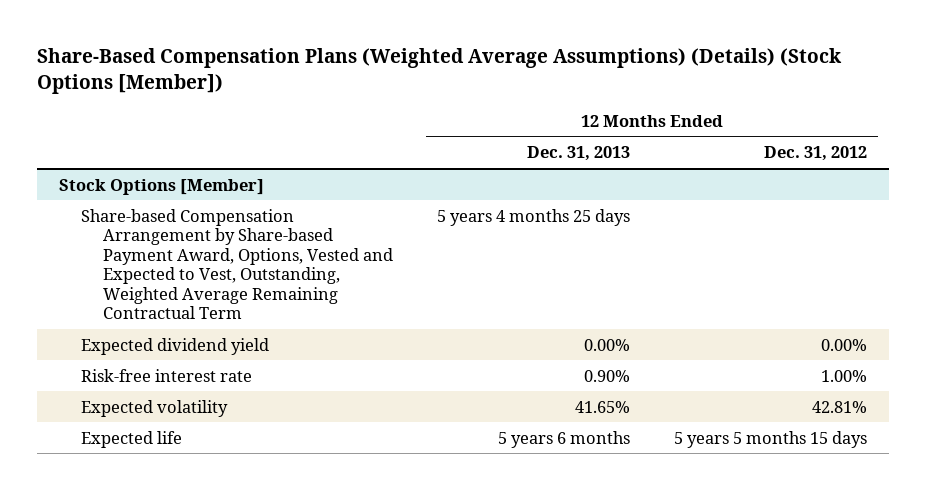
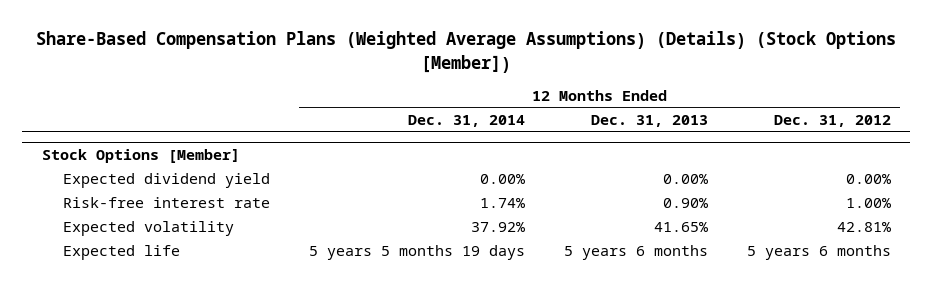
none -> [407,114,525,127] Dec. 31, 2014
[80,208,393,320] Share-based Compensation Arrangement by Share-based Payment Award, Options, Vested and Expected to Vest, Outstanding, Weighted Average Remaining Contractual Term -> none
[674,430,868,448] 5 years 5 months 15 days -> [746,245,891,261] 5 years 6 months

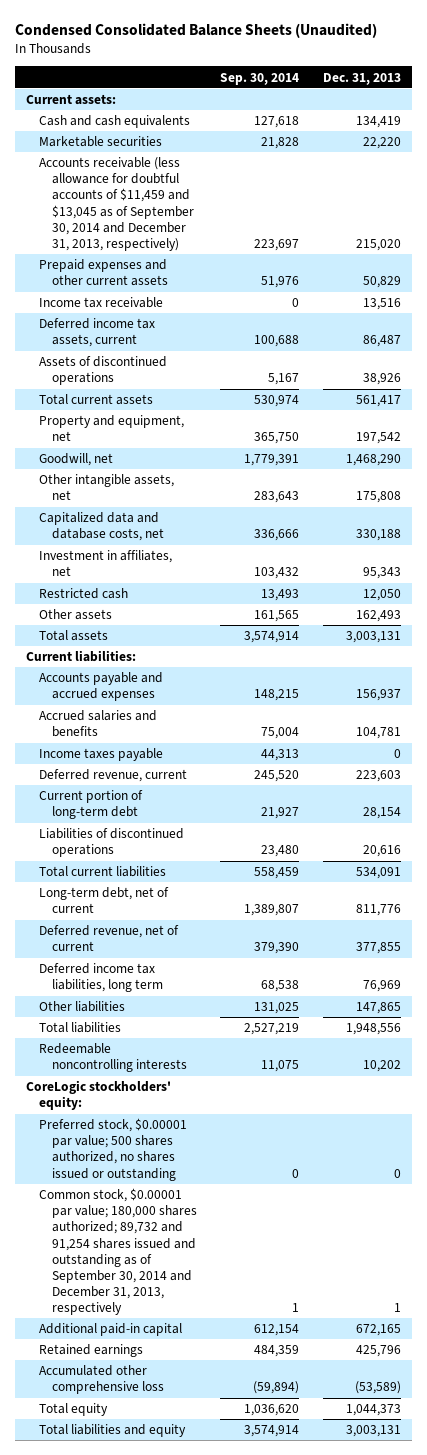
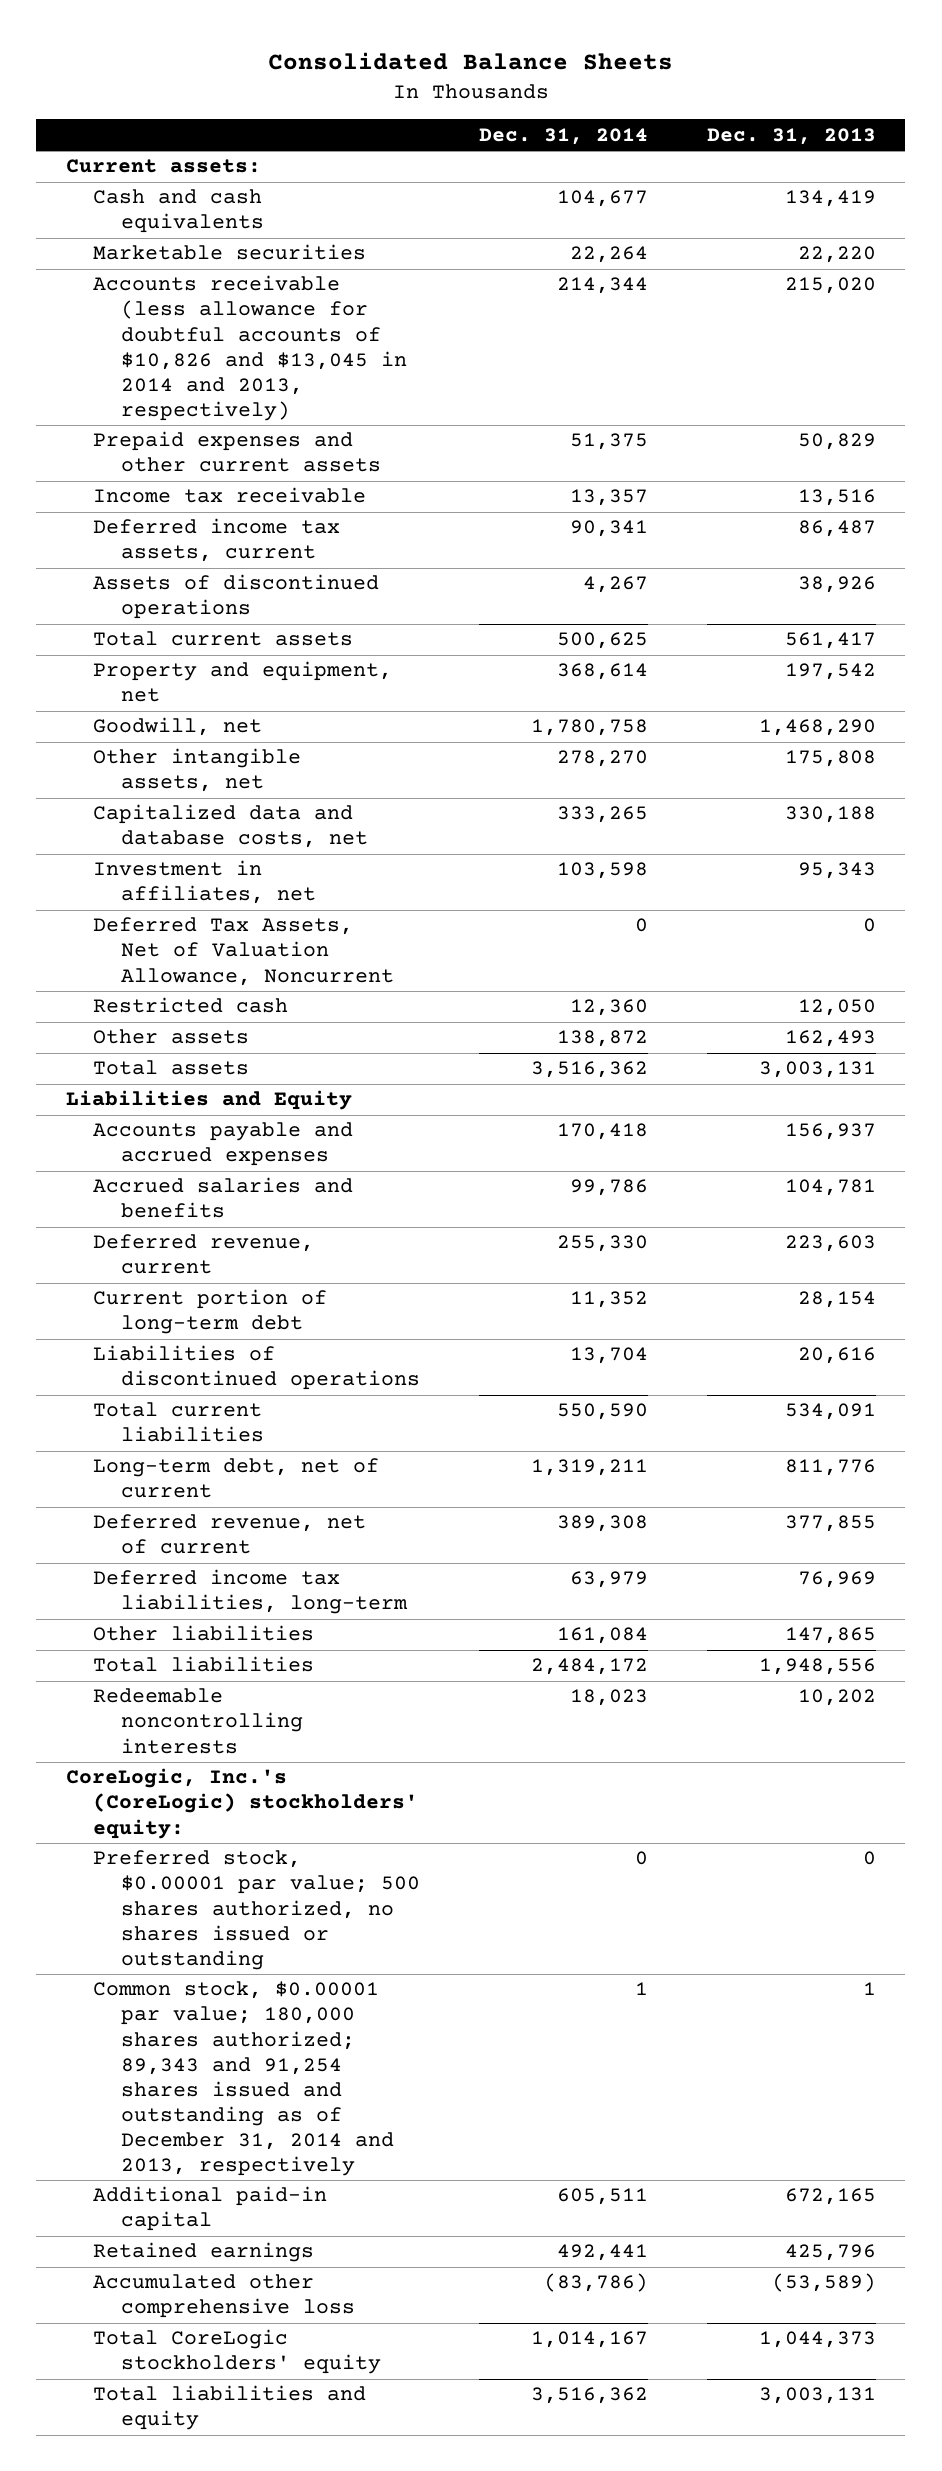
[14,23,377,39] Condensed Consolidated Balance Sheets (Unaudited) -> [267,52,673,71] Consolidated Balance Sheets
[220,72,300,85] Sep. 30, 2014 -> none
none -> [478,127,648,145] Dec. 31, 2014
[39,157,195,251] Accounts receivable (less allowance for doubtful accounts of $11,459 and $13,045 as of September 30, 2014 and December 31, 2013, respectively) -> [93,275,407,421] Accounts receivable (less allowance for doubtful accounts of $10,826 and $13,045 in 2014 and 2013, respectively)
none -> [93,917,394,986] Deferred Tax Assets, Net of Valuation Allowance, Noncurrent
[26,650,137,663] Current liabilities: -> none
none -> [65,1090,352,1111] Liabilities and Equity
[39,748,164,762] Income taxes payable -> none
[39,963,164,993] Deferred income tax liabilities, long term -> [93,1569,408,1615] Deferred income tax liabilities, long-term
[26,1080,172,1111] CoreLogic stockholders' equity: -> [65,1768,419,1839] CoreLogic, Inc.'s (CoreLogic) stockholders' equity:
[39,1188,198,1316] Common stock, $0.00001 par value; 180,000 shares authorized; 89,732 and 91,254 shares issued and outstanding as of September 30, 2014 and December 31, 2013, respectively -> [93,1981,394,2176] Common stock, $0.00001 par value; 180,000 shares authorized; 89,343 and 91,254 shares issued and outstanding as of December 31, 2014 and 2013, respectively
[39,1403,109,1417] Total equity -> [93,2329,381,2375] Total CoreLogic stockholders' equity

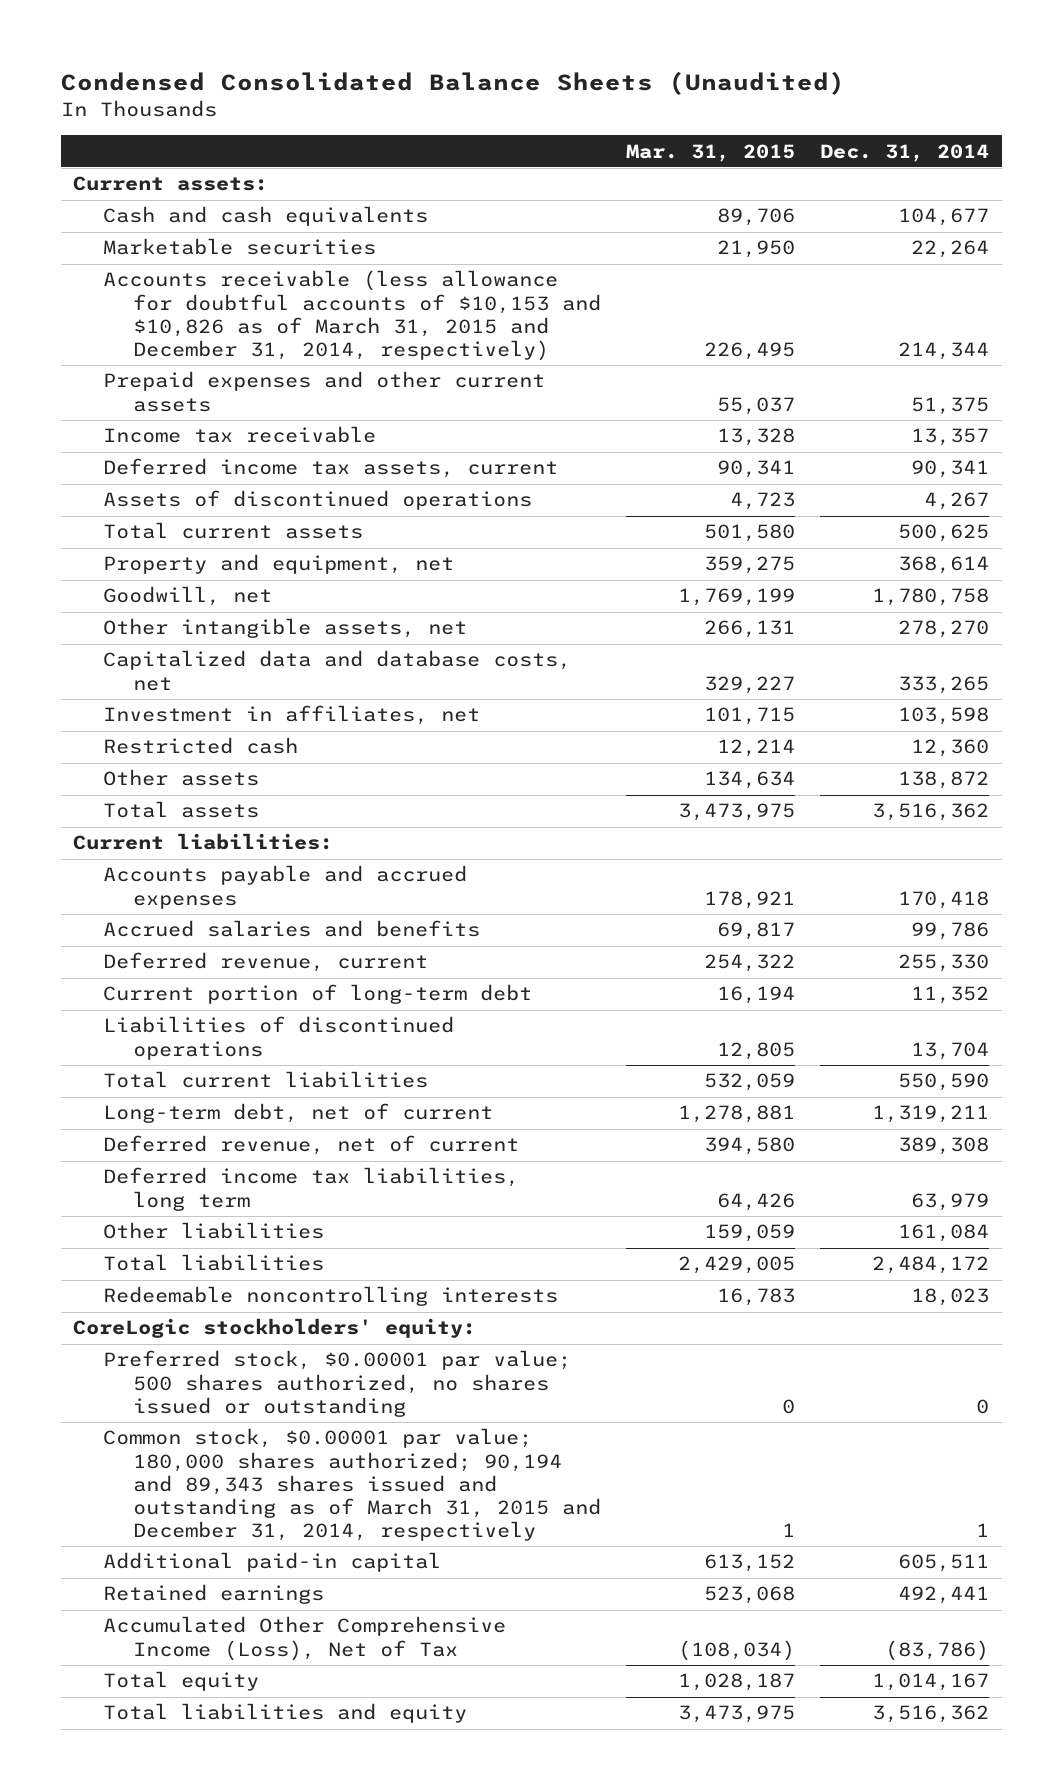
[267,52,673,71] Consolidated Balance Sheets -> [60,71,845,96] Condensed Consolidated Balance Sheets (Unaudited)
[706,127,876,145] Dec. 31, 2013 -> none
none -> [626,143,796,162] Mar. 31, 2015
[93,275,407,421] Accounts receivable (less allowance for doubtful accounts of $10,826 and $13,045 in 2014 and 2013, respectively) -> [103,270,602,361] Accounts receivable (less allowance for doubtful accounts of $10,153 and $10,826 as of March 31, 2015 and December 31, 2014, respectively)
[93,917,394,986] Deferred Tax Assets, Net of Valuation Allowance, Noncurrent -> none
[65,1090,352,1111] Liabilities and Equity -> none
none -> [73,833,334,851] Current liabilities:
[93,1569,408,1615] Deferred income tax liabilities, long-term -> [103,1167,520,1211] Deferred income tax liabilities, long term
[65,1768,419,1839] CoreLogic, Inc.'s (CoreLogic) stockholders' equity: -> [73,1318,477,1339] CoreLogic stockholders' equity:
[93,1981,394,2176] Common stock, $0.00001 par value; 180,000 shares authorized; 89,343 and 91,254 shares issued and outstanding as of December 31, 2014 and 2013, respectively -> [103,1428,602,1541] Common stock, $0.00001 par value; 180,000 shares authorized; 90,194 and 89,343 shares issued and outstanding as of March 31, 2015 and December 31, 2014, respectively
[93,2274,355,2319] Accumulated other comprehensive loss -> [103,1616,507,1661] Accumulated Other Comprehensive Income (Loss), Net of Tax
[93,2329,381,2375] Total CoreLogic stockholders' equity -> [103,1671,260,1692] Total equity

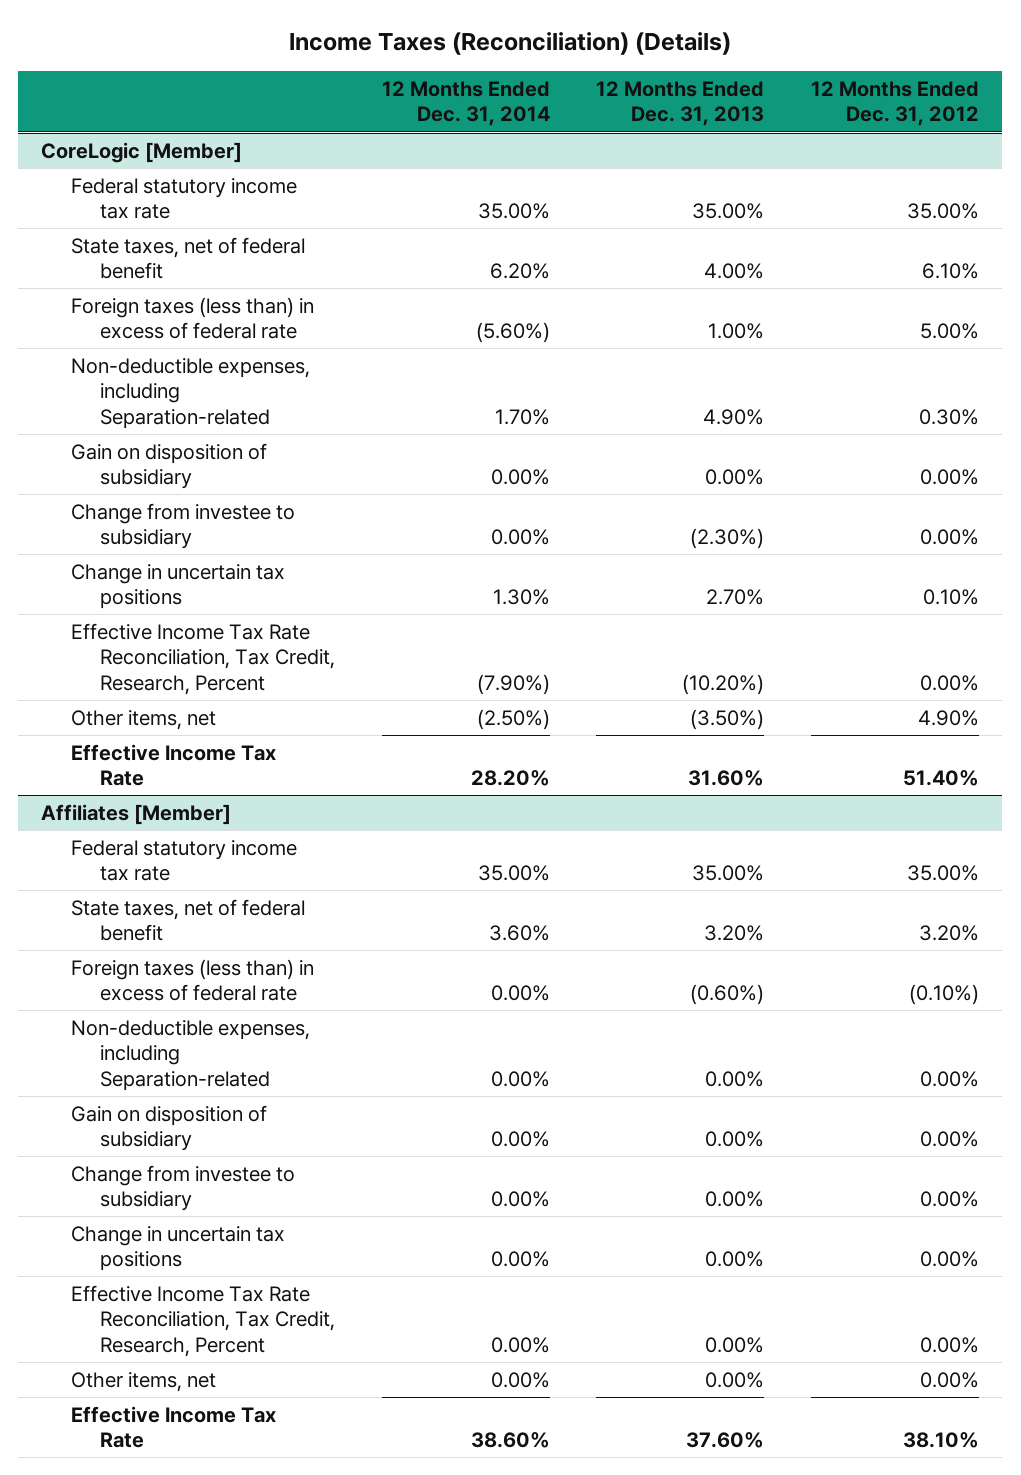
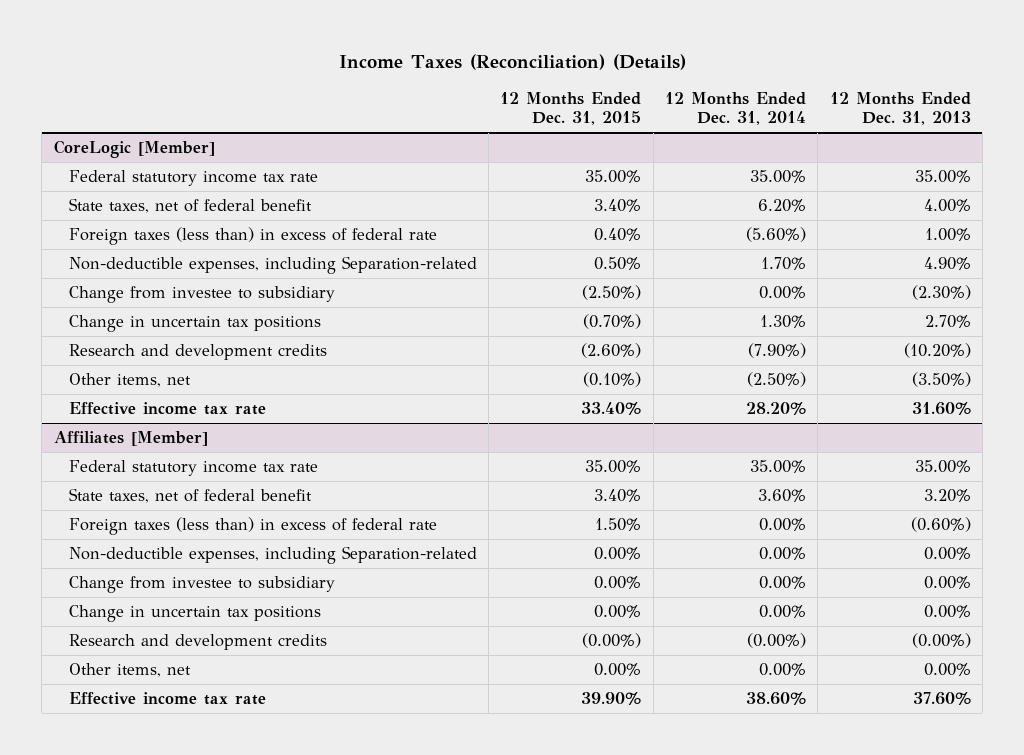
[811,80,980,127] 12 Months Ended Dec. 31, 2012 -> none
none -> [500,92,642,126] 12 Months Ended Dec. 31, 2015
[70,442,267,490] Gain on disposition of subsidiary -> none
[70,622,336,695] Effective Income Tax Rate Reconciliation, Tax Credit, Research, Percent -> [68,344,327,361] Research and development credits
[70,743,276,787] Effective Income Tax Rate -> [68,402,266,416] Effective income tax rate
[70,1104,267,1152] Gain on disposition of subsidiary -> none
[70,1284,336,1357] Effective Income Tax Rate Reconciliation, Tax Credit, Research, Percent -> [68,634,327,651] Research and development credits
[490,1336,550,1353] 0.00% -> [746,633,806,649] (0.00%)
[705,1336,765,1353] 0.00% -> [911,633,971,649] (0.00%)
[70,1405,276,1449] Effective Income Tax Rate -> [68,692,266,706] Effective income tax rate

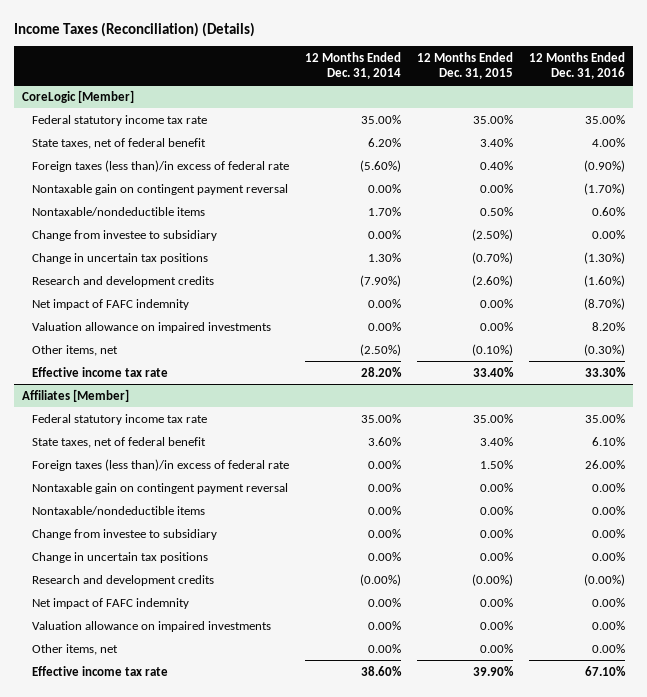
[829,92,971,126] 12 Months Ended Dec. 31, 2013 -> none
none -> [528,51,625,79] 12 Months Ended Dec. 31, 2016
[68,227,437,246] Foreign taxes (less than) in excess of federal rate -> [32,159,290,172] Foreign taxes (less than)/in excess of federal rate
none -> [32,183,289,195] Nontaxable gain on contingent payment reversal
[68,256,477,275] Non-deductible expenses, including Separation-related -> [32,206,206,216] Nontaxable/nondeductible items
none -> [32,298,190,310] Net impact of FAFC indemnity
none -> [32,321,272,333] Valuation allowance on impaired investments
[68,517,437,536] Foreign taxes (less than) in excess of federal rate -> [32,458,290,471] Foreign taxes (less than)/in excess of federal rate
none -> [32,482,289,494] Nontaxable gain on contingent payment reversal
[68,546,477,565] Non-deductible expenses, including Separation-related -> [32,505,206,515] Nontaxable/nondeductible items
none -> [32,597,190,609] Net impact of FAFC indemnity
none -> [32,620,272,632] Valuation allowance on impaired investments

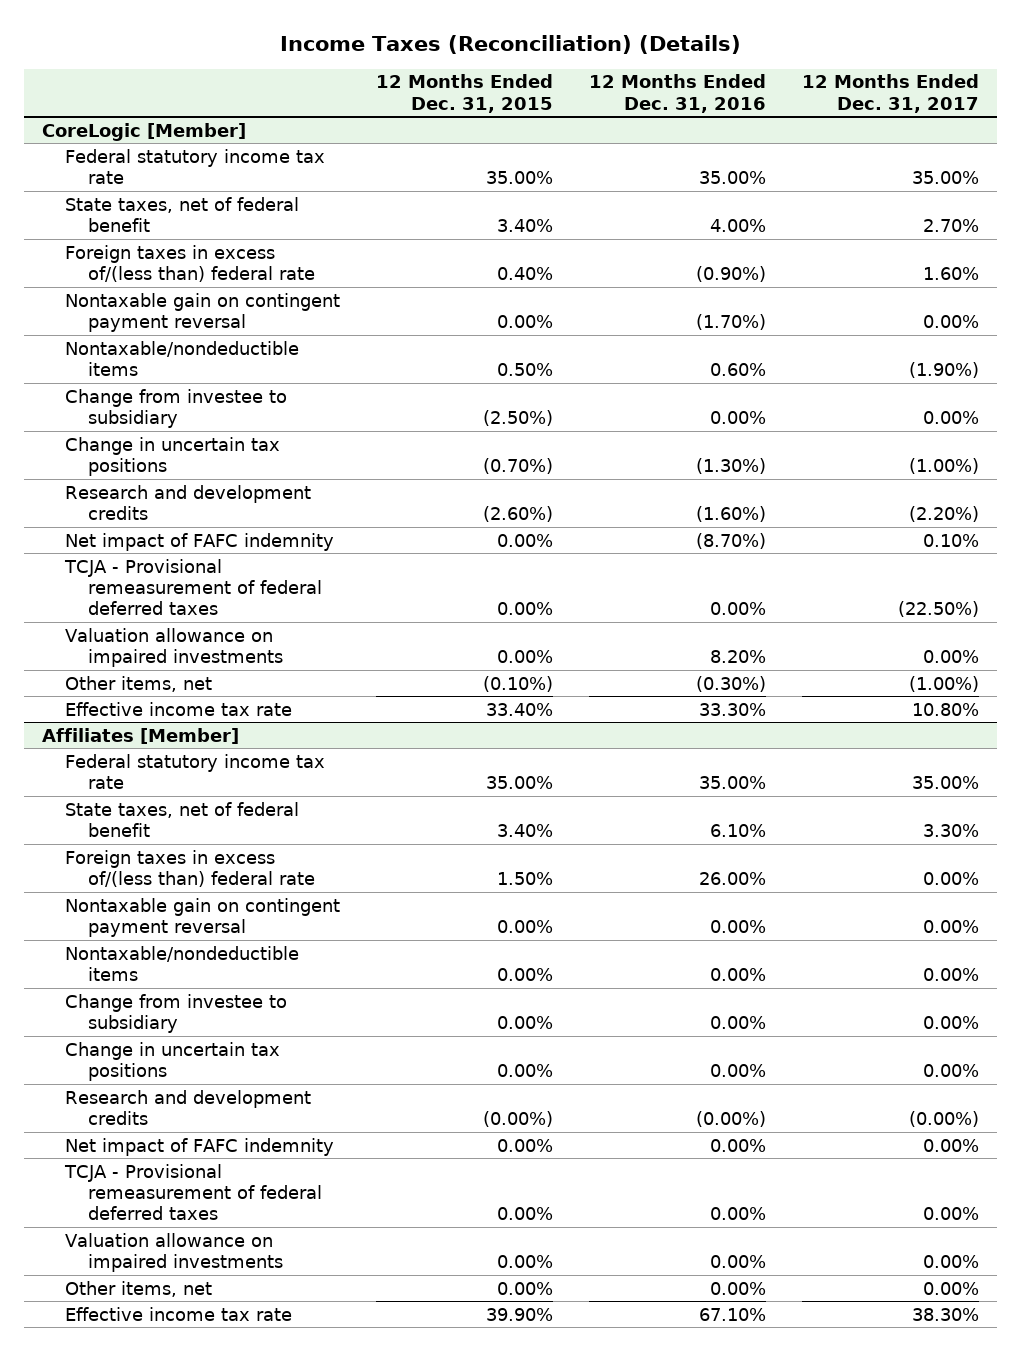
[305,51,402,79] 12 Months Ended Dec. 31, 2014 -> none
none -> [802,74,980,113] 12 Months Ended Dec. 31, 2017
[32,159,290,172] Foreign taxes (less than)/in excess of federal rate -> [65,244,316,282] Foreign taxes in excess of/(less than) federal rate
none -> [64,558,323,616] TCJA - Provisional remeasurement of federal deferred taxes
[32,458,290,471] Foreign taxes (less than)/in excess of federal rate -> [65,849,316,887] Foreign taxes in excess of/(less than) federal rate
none -> [64,1163,323,1221] TCJA - Provisional remeasurement of federal deferred taxes

